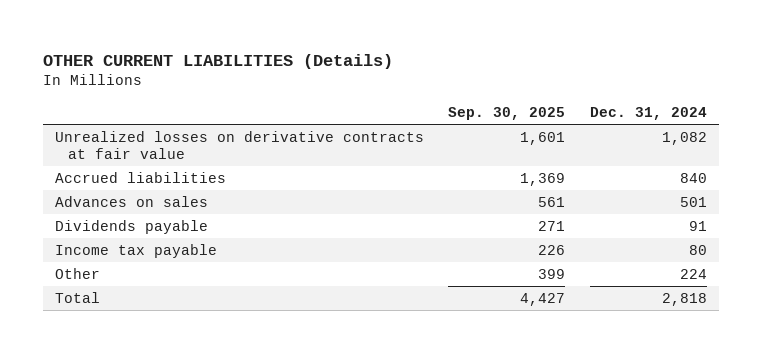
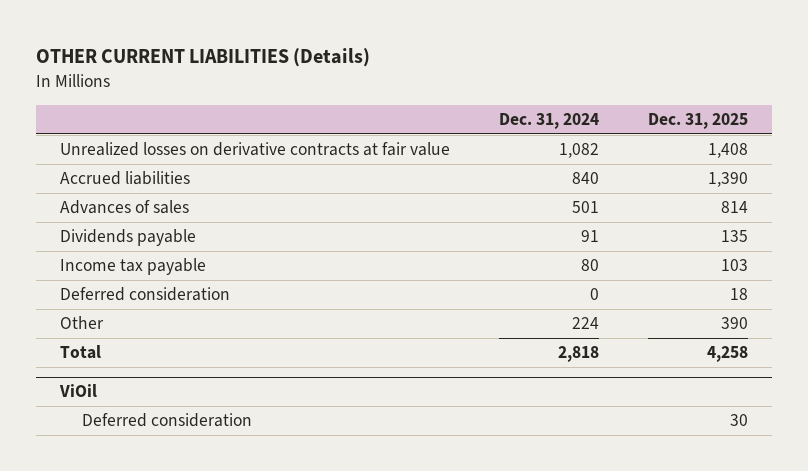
[448,107,566,121] Sep. 30, 2025 -> none
none -> [647,112,748,129] Dec. 31, 2025
[55,196,209,208] Advances on sales -> [60,200,190,215] Advances of sales
none -> [60,287,231,302] Deferred consideration
none -> [59,384,98,398] ViOil
none -> [81,413,252,428] Deferred consideration

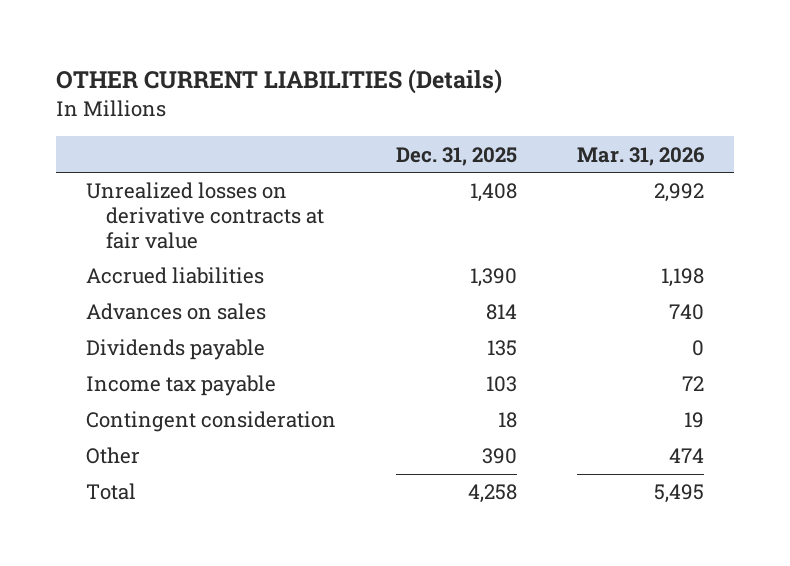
[498,112,599,129] Dec. 31, 2024 -> none
none -> [576,146,705,166] Mar. 31, 2026
[60,200,190,215] Advances of sales -> [86,303,267,321] Advances on sales
[60,287,231,302] Deferred consideration -> [86,411,337,433] Contingent consideration
[59,384,98,398] ViOil -> none
[81,413,252,428] Deferred consideration -> none

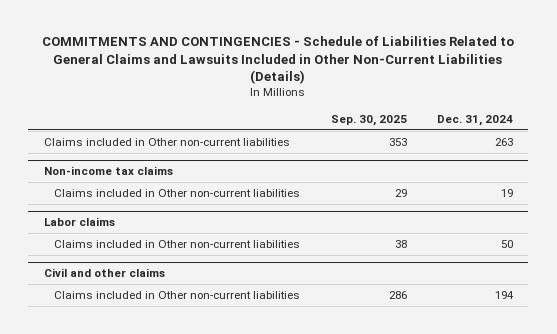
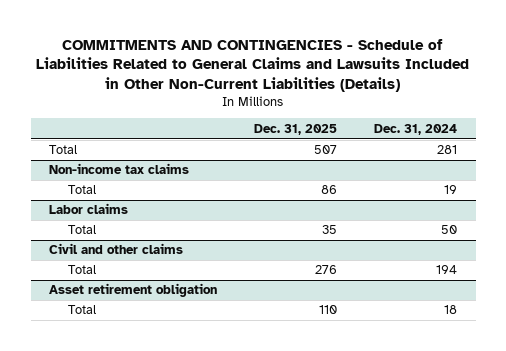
[330,114,407,126] Sep. 30, 2025 -> none
none -> [254,123,338,135] Dec. 31, 2025
[43,137,290,146] Claims included in Other non-current liabilities -> none
none -> [49,145,78,155] Total
[54,188,301,197] Claims included in Other non-current liabilities -> [68,185,97,195] Total
[54,239,301,248] Claims included in Other non-current liabilities -> [68,225,97,235] Total
[54,290,301,299] Claims included in Other non-current liabilities -> [68,265,97,275] Total
none -> [49,283,218,298] Asset retirement obligation
none -> [68,305,97,315] Total

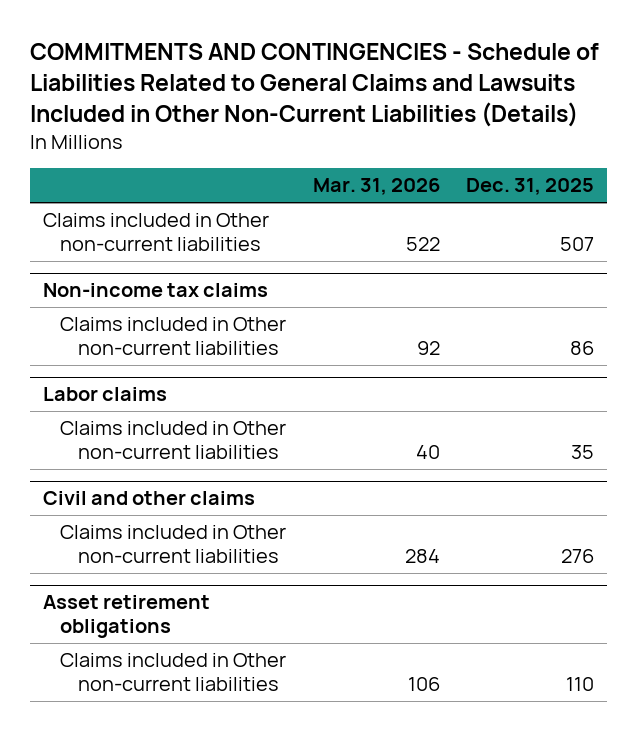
[374,123,458,135] Dec. 31, 2024 -> none
none -> [312,178,440,196] Mar. 31, 2026
[49,145,78,155] Total -> [42,213,269,252] Claims included in Other non-current liabilities
[68,185,97,195] Total -> [60,317,287,356] Claims included in Other non-current liabilities
[68,225,97,235] Total -> [60,421,287,460] Claims included in Other non-current liabilities
[68,265,97,275] Total -> [60,525,287,564] Claims included in Other non-current liabilities
[49,283,218,298] Asset retirement obligation -> [42,595,210,639] Asset retirement obligations
[68,305,97,315] Total -> [60,653,287,692] Claims included in Other non-current liabilities

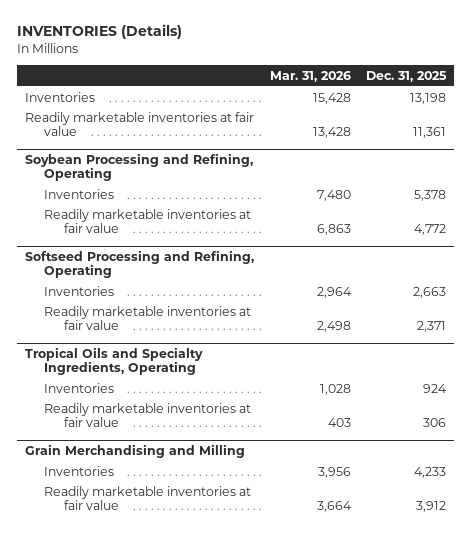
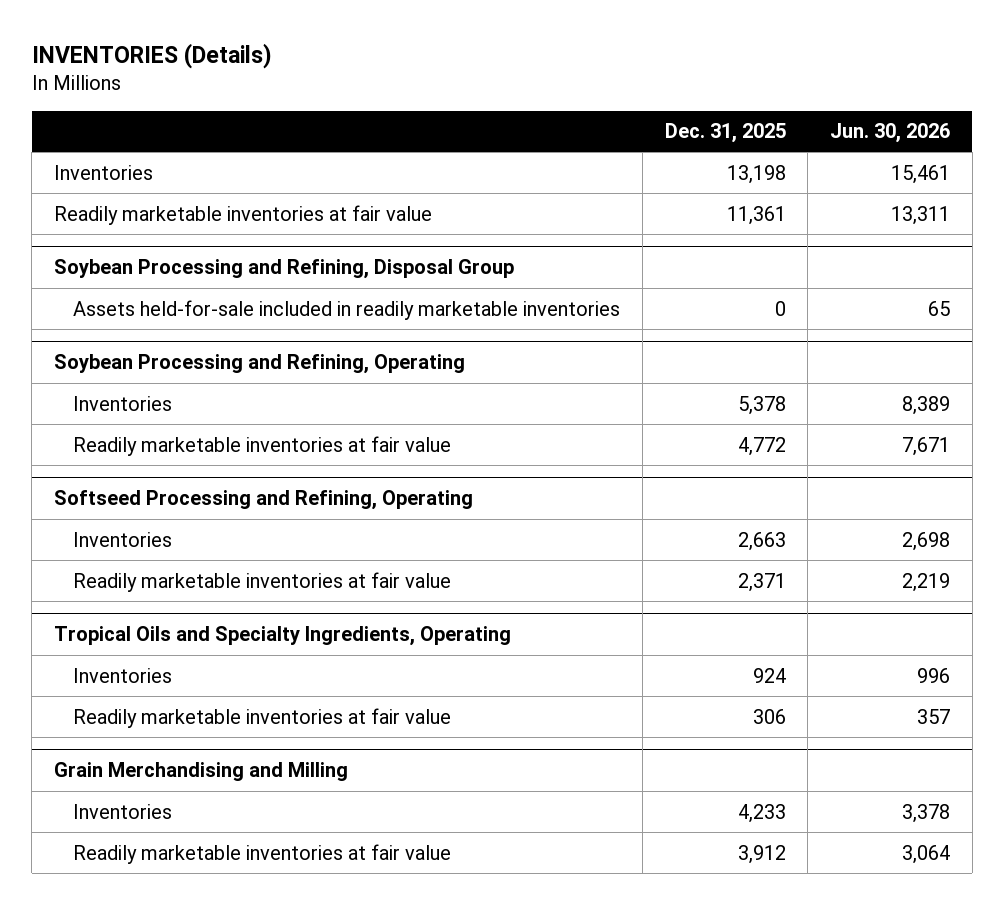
[269,70,351,82] Mar. 31, 2026 -> none
none -> [829,123,950,144] Jun. 30, 2026
none -> [53,259,514,280] Soybean Processing and Refining, Disposal Group
none -> [73,299,621,320] Assets held-for-sale included in readily marketable inventories

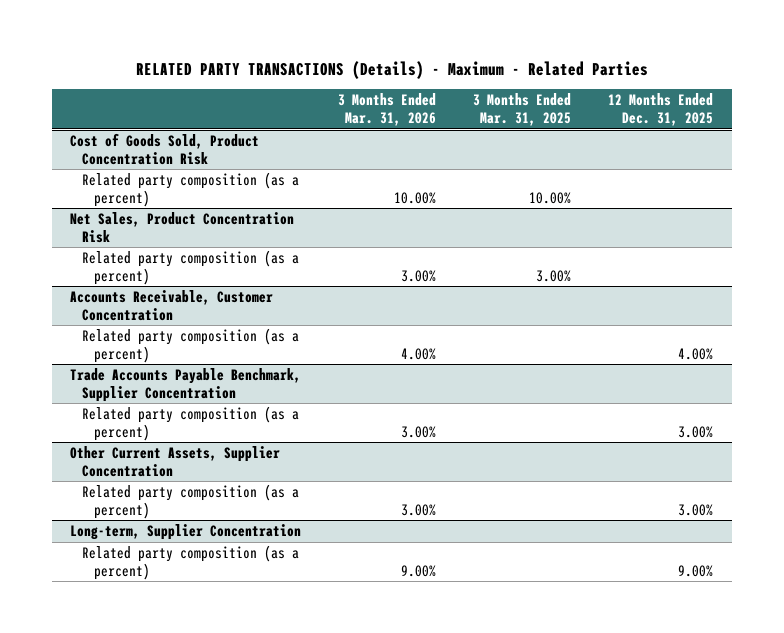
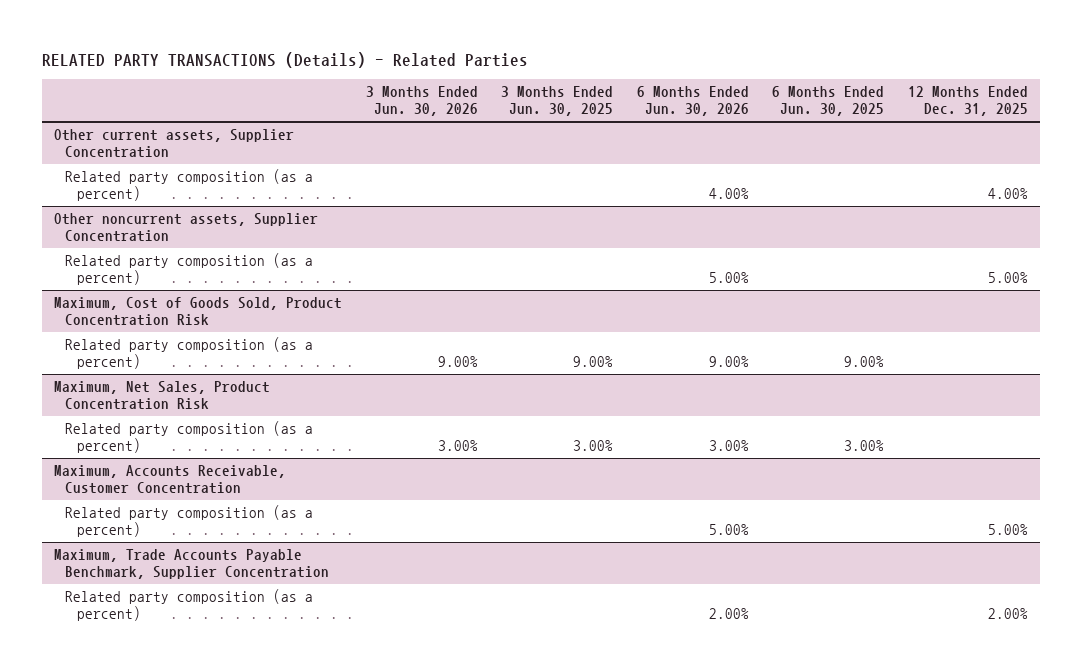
[135,60,648,79] RELATED PARTY TRANSACTIONS (Details) - Maximum - Related Parties -> [42,51,529,68] RELATED PARTY TRANSACTIONS (Details) - Related Parties
[338,93,437,127] 3 Months Ended Mar. 31, 2026 -> none
[473,93,572,127] 3 Months Ended Mar. 31, 2025 -> none
none -> [365,86,478,117] 3 Months Ended Jun. 30, 2026
none -> [501,86,614,117] 3 Months Ended Jun. 30, 2025
none -> [636,86,749,117] 6 Months Ended Jun. 30, 2026
none -> [772,86,885,117] 6 Months Ended Jun. 30, 2025
none -> [54,129,295,159] Other current assets, Supplier Concentration
none -> [65,169,314,202] Related party composition (as a percent)
none -> [54,213,319,243] Other noncurrent assets, Supplier Concentration
none -> [65,253,314,286] Related party composition (as a percent)
[70,132,260,165] Cost of Goods Sold, Product Concentration Risk -> [54,297,343,327] Maximum, Cost of Goods Sold, Product Concentration Risk
[70,211,295,243] Net Sales, Product Concentration Risk -> [54,381,271,411] Maximum, Net Sales, Product Concentration Risk
[70,445,281,477] Other Current Assets, Supplier Concentration -> none
[82,483,300,519] Related party composition (as a percent) -> none
[70,523,302,540] Long-term, Supplier Concentration -> none
[82,544,300,580] Related party composition (as a percent) -> none
[70,289,274,321] Accounts Receivable, Customer Concentration -> [54,465,287,495] Maximum, Accounts Receivable, Customer Concentration
[678,347,714,360] 4.00% -> [987,524,1028,536] 5.00%
[70,367,302,402] Trade Accounts Payable Benchmark, Supplier Concentration -> [54,549,330,580] Maximum, Trade Accounts Payable Benchmark, Supplier Concentration
[678,425,714,438] 3.00% -> [987,608,1028,620] 2.00%

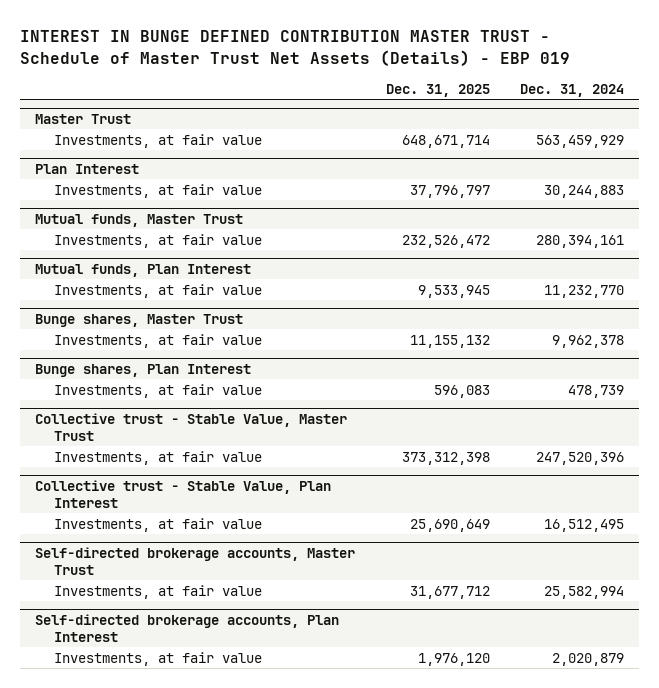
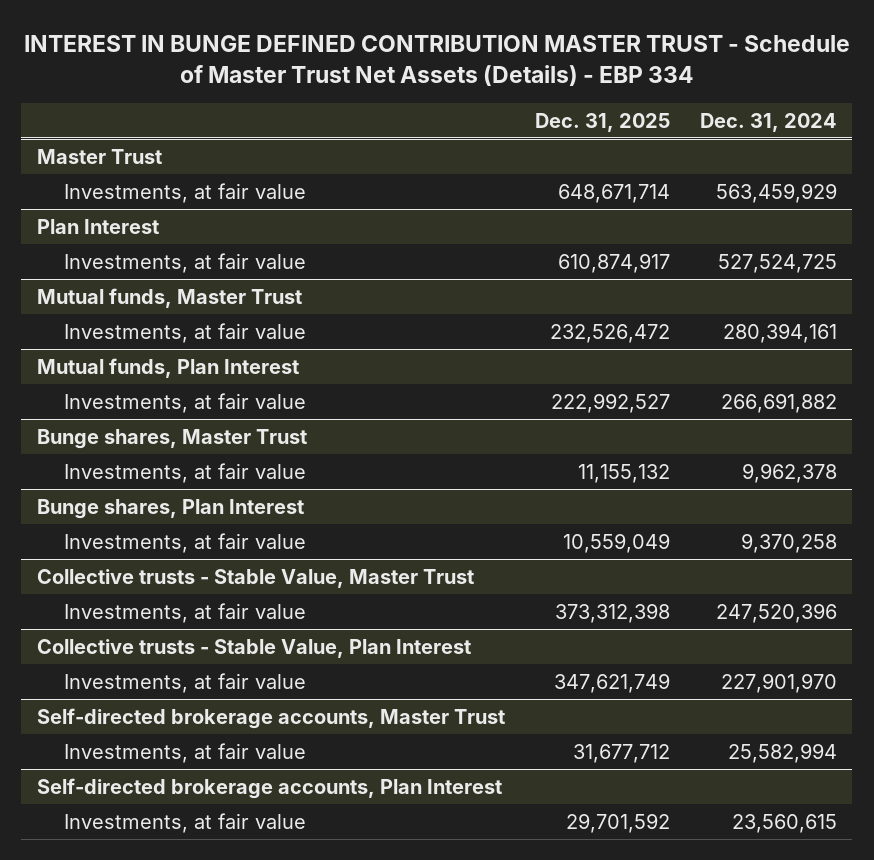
[20,30,571,67] INTEREST IN BUNGE DEFINED CONTRIBUTION MASTER TRUST - Schedule of Master Trust Net Assets (Details) - EBP 019 -> [23,35,850,87] INTEREST IN BUNGE DEFINED CONTRIBUTION MASTER TRUST - Schedule of Master Trust Net Assets (Details) - EBP 334
[409,184,490,198] 37,796,797 -> [557,252,670,273] 610,874,917
[543,184,624,198] 30,244,883 -> [717,253,837,273] 527,524,725
[417,284,490,298] 9,533,945 -> [550,392,670,413] 222,992,527
[543,284,624,298] 11,232,770 -> [720,392,837,413] 266,691,882
[433,384,490,398] 596,083 -> [562,532,670,553] 10,559,049
[567,384,624,398] 478,739 -> [740,532,837,553] 9,370,258
[35,412,348,441] Collective trust - Stable Value, Master Trust -> [36,568,474,588] Collective trusts - Stable Value, Master Trust
[35,479,332,508] Collective trust - Stable Value, Plan Interest -> [36,638,471,658] Collective trusts - Stable Value, Plan Interest
[409,518,490,532] 25,690,649 -> [553,672,670,693] 347,621,749
[543,518,624,532] 16,512,495 -> [720,672,837,693] 227,901,970
[417,652,490,666] 1,976,120 -> [565,812,670,833] 29,701,592
[551,652,624,666] 2,020,879 -> [731,813,837,833] 23,560,615

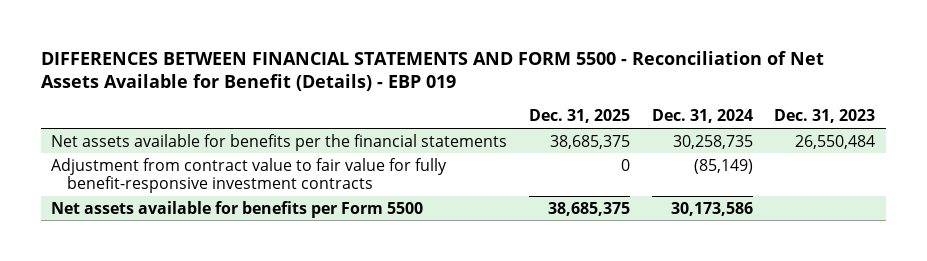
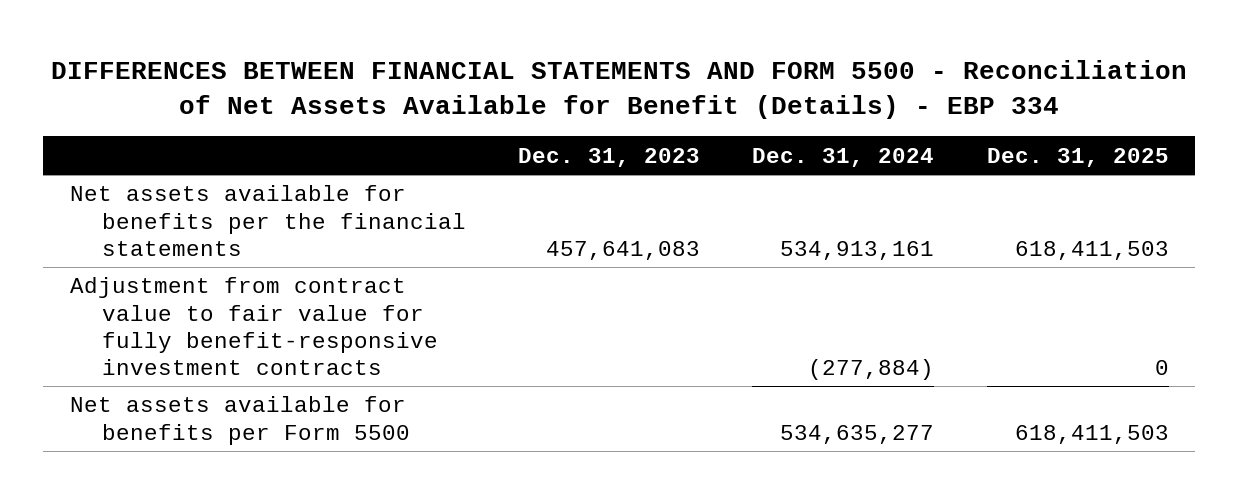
[40,50,824,92] DIFFERENCES BETWEEN FINANCIAL STATEMENTS AND FORM 5500 - Reconciliation of Net Assets Available for Benefit (Details) - EBP 019 -> [51,59,1188,119] DIFFERENCES BETWEEN FINANCIAL STATEMENTS AND FORM 5500 - Reconciliation of Net Assets Available for Benefit (Details) - EBP 334
[550,134,631,149] 38,685,375 -> [1014,240,1169,260] 618,411,503
[672,134,753,149] 30,258,735 -> [780,240,935,260] 534,913,161
[795,134,876,149] 26,550,484 -> [546,240,701,260] 457,641,083
[693,158,753,174] (85,149) -> [808,358,935,380] (277,884)
[548,201,631,216] 38,685,375 -> [1014,424,1169,444] 618,411,503
[670,201,753,216] 30,173,586 -> [780,424,935,444] 534,635,277

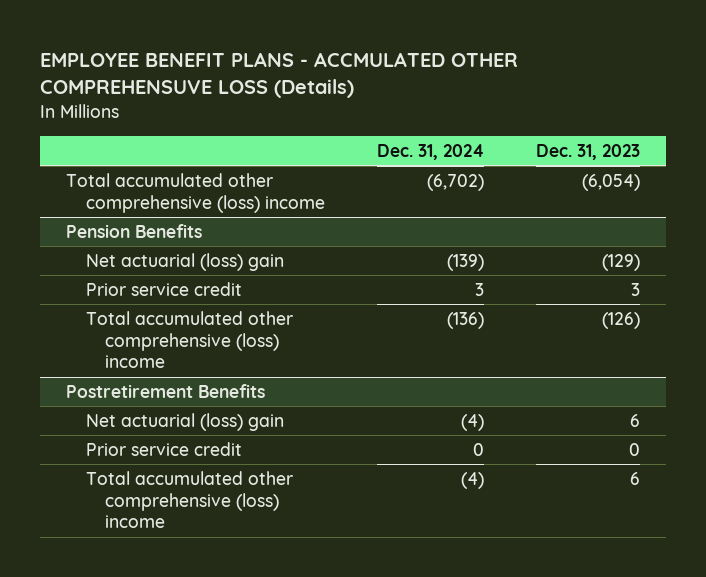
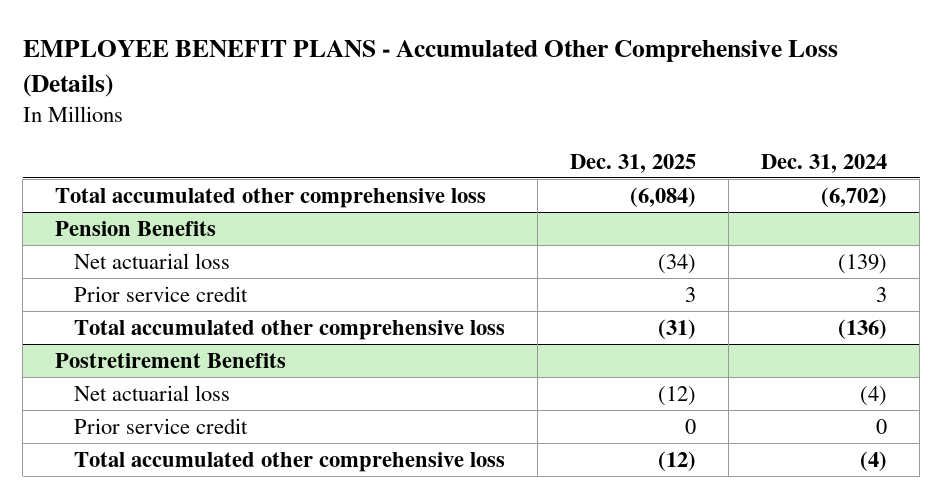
[39,52,518,99] EMPLOYEE BENEFIT PLANS - ACCMULATED OTHER COMPREHENSUVE LOSS (Details) -> [22,40,838,98] EMPLOYEE BENEFIT PLANS - Accumulated Other Comprehensive Loss (Details)
[536,143,641,160] Dec. 31, 2023 -> none
none -> [569,153,696,173] Dec. 31, 2025
[65,172,325,213] Total accumulated other comprehensive (loss) income -> [55,188,487,209] Total accumulated other comprehensive loss
[85,252,284,271] Net actuarial (loss) gain -> [73,253,230,270] Net actuarial loss
[85,310,293,369] Total accumulated other comprehensive (loss) income -> [73,320,505,341] Total accumulated other comprehensive loss
[85,412,284,431] Net actuarial (loss) gain -> [73,385,230,402] Net actuarial loss
[85,470,293,529] Total accumulated other comprehensive (loss) income -> [73,452,505,473] Total accumulated other comprehensive loss

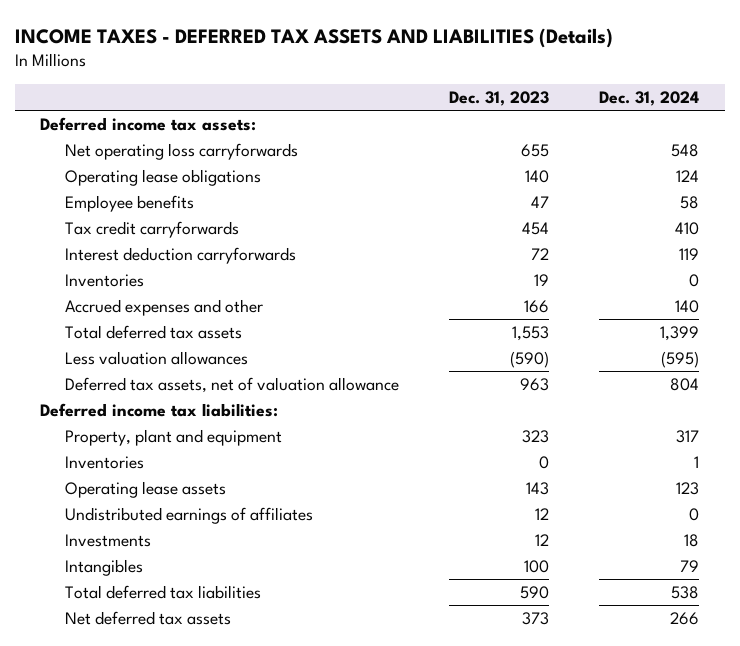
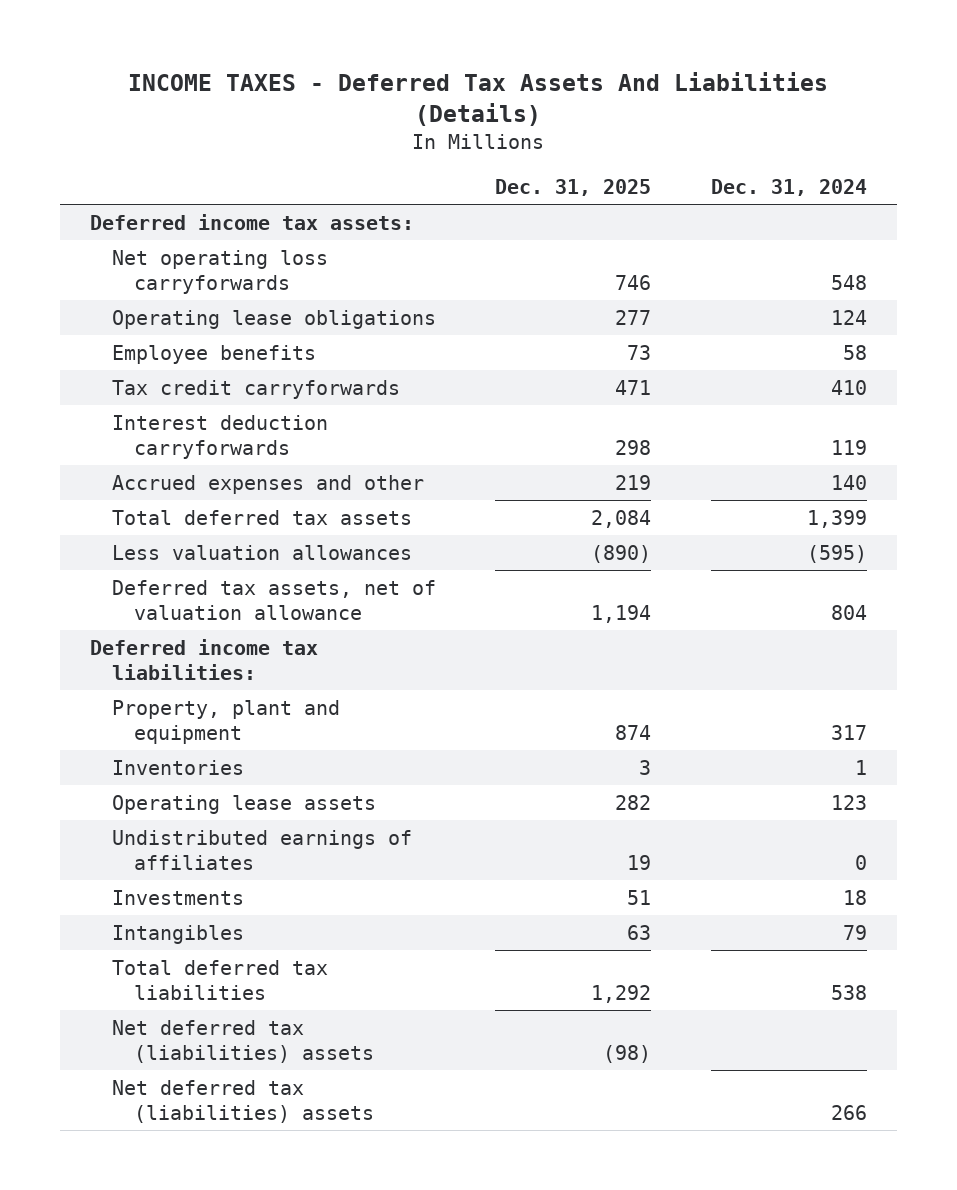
[15,27,614,48] INCOME TAXES - DEFERRED TAX ASSETS AND LIABILITIES (Details) -> [128,71,829,127] INCOME TAXES - Deferred Tax Assets And Liabilities (Details)
[449,91,550,107] Dec. 31, 2023 -> none
none -> [495,179,652,197] Dec. 31, 2025
[64,273,144,287] Inventories -> none
none -> [111,1019,375,1064] Net deferred tax (liabilities) assets
[64,610,231,625] Net deferred tax assets -> [111,1079,375,1124] Net deferred tax (liabilities) assets

